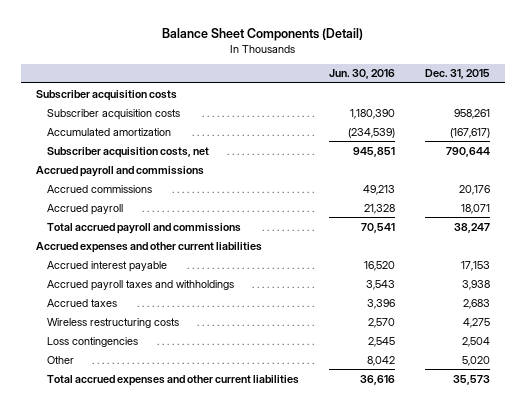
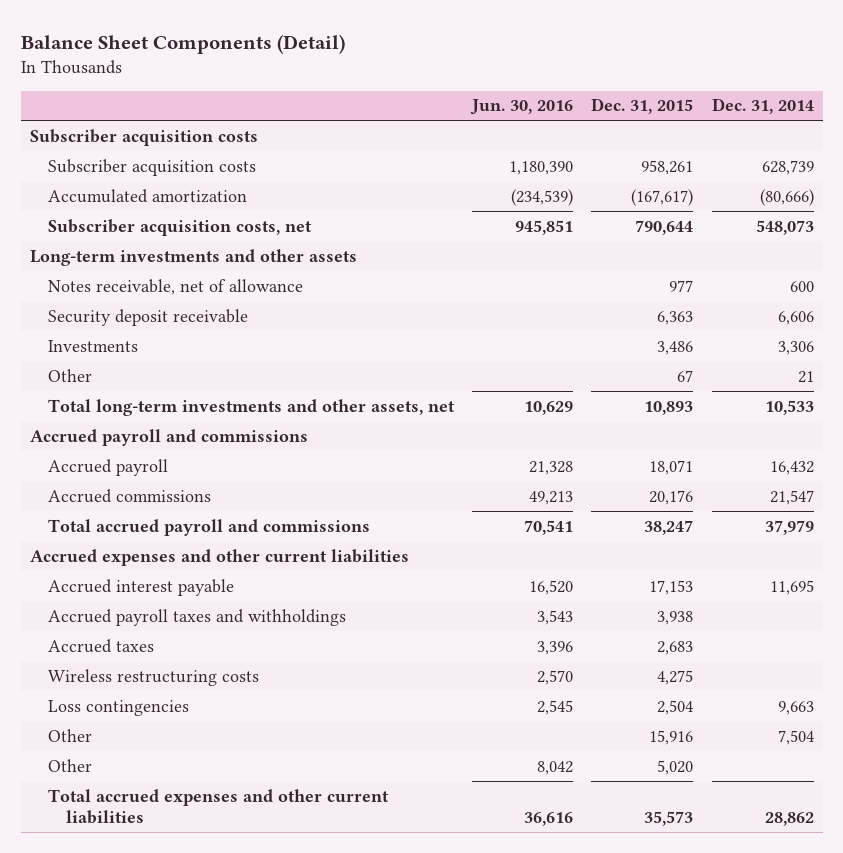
none -> [711,98,814,115] Dec. 31, 2014
none -> [29,248,357,266] Long-term investments and other assets
none -> [48,278,304,295] Notes receivable, net of allowance
none -> [48,308,249,326] Security deposit receivable
none -> [48,339,139,352] Investments
none -> [48,368,93,382] Other
none -> [48,398,456,416] Total long-term investments and other assets, net
[46,184,152,193] Accrued commissions -> [48,488,212,503] Accrued commissions
none -> [48,728,93,742] Other

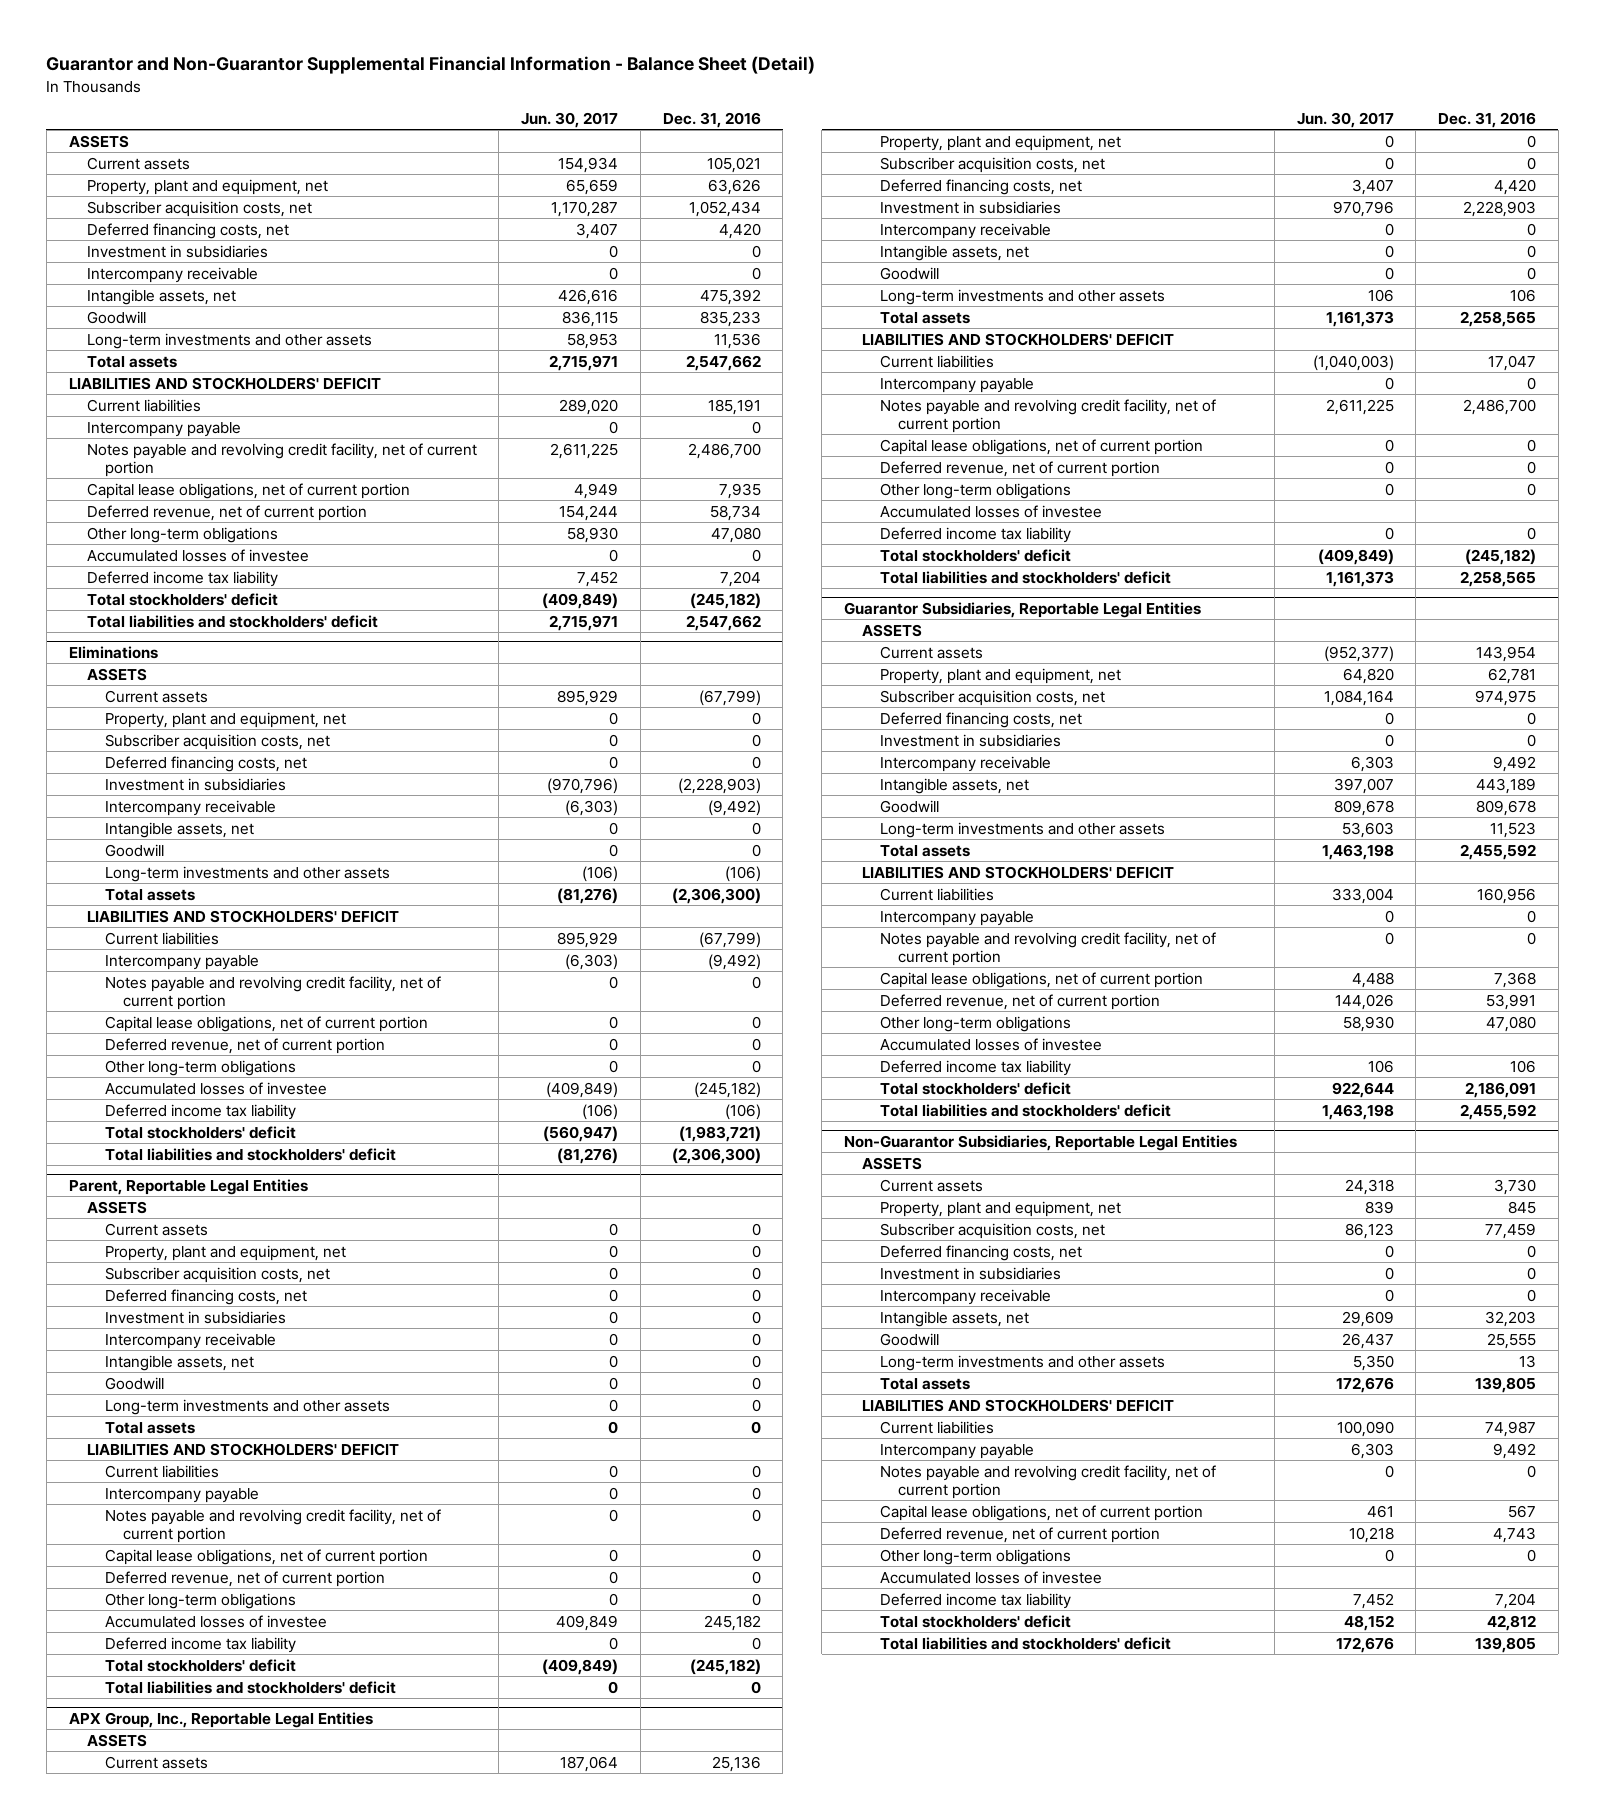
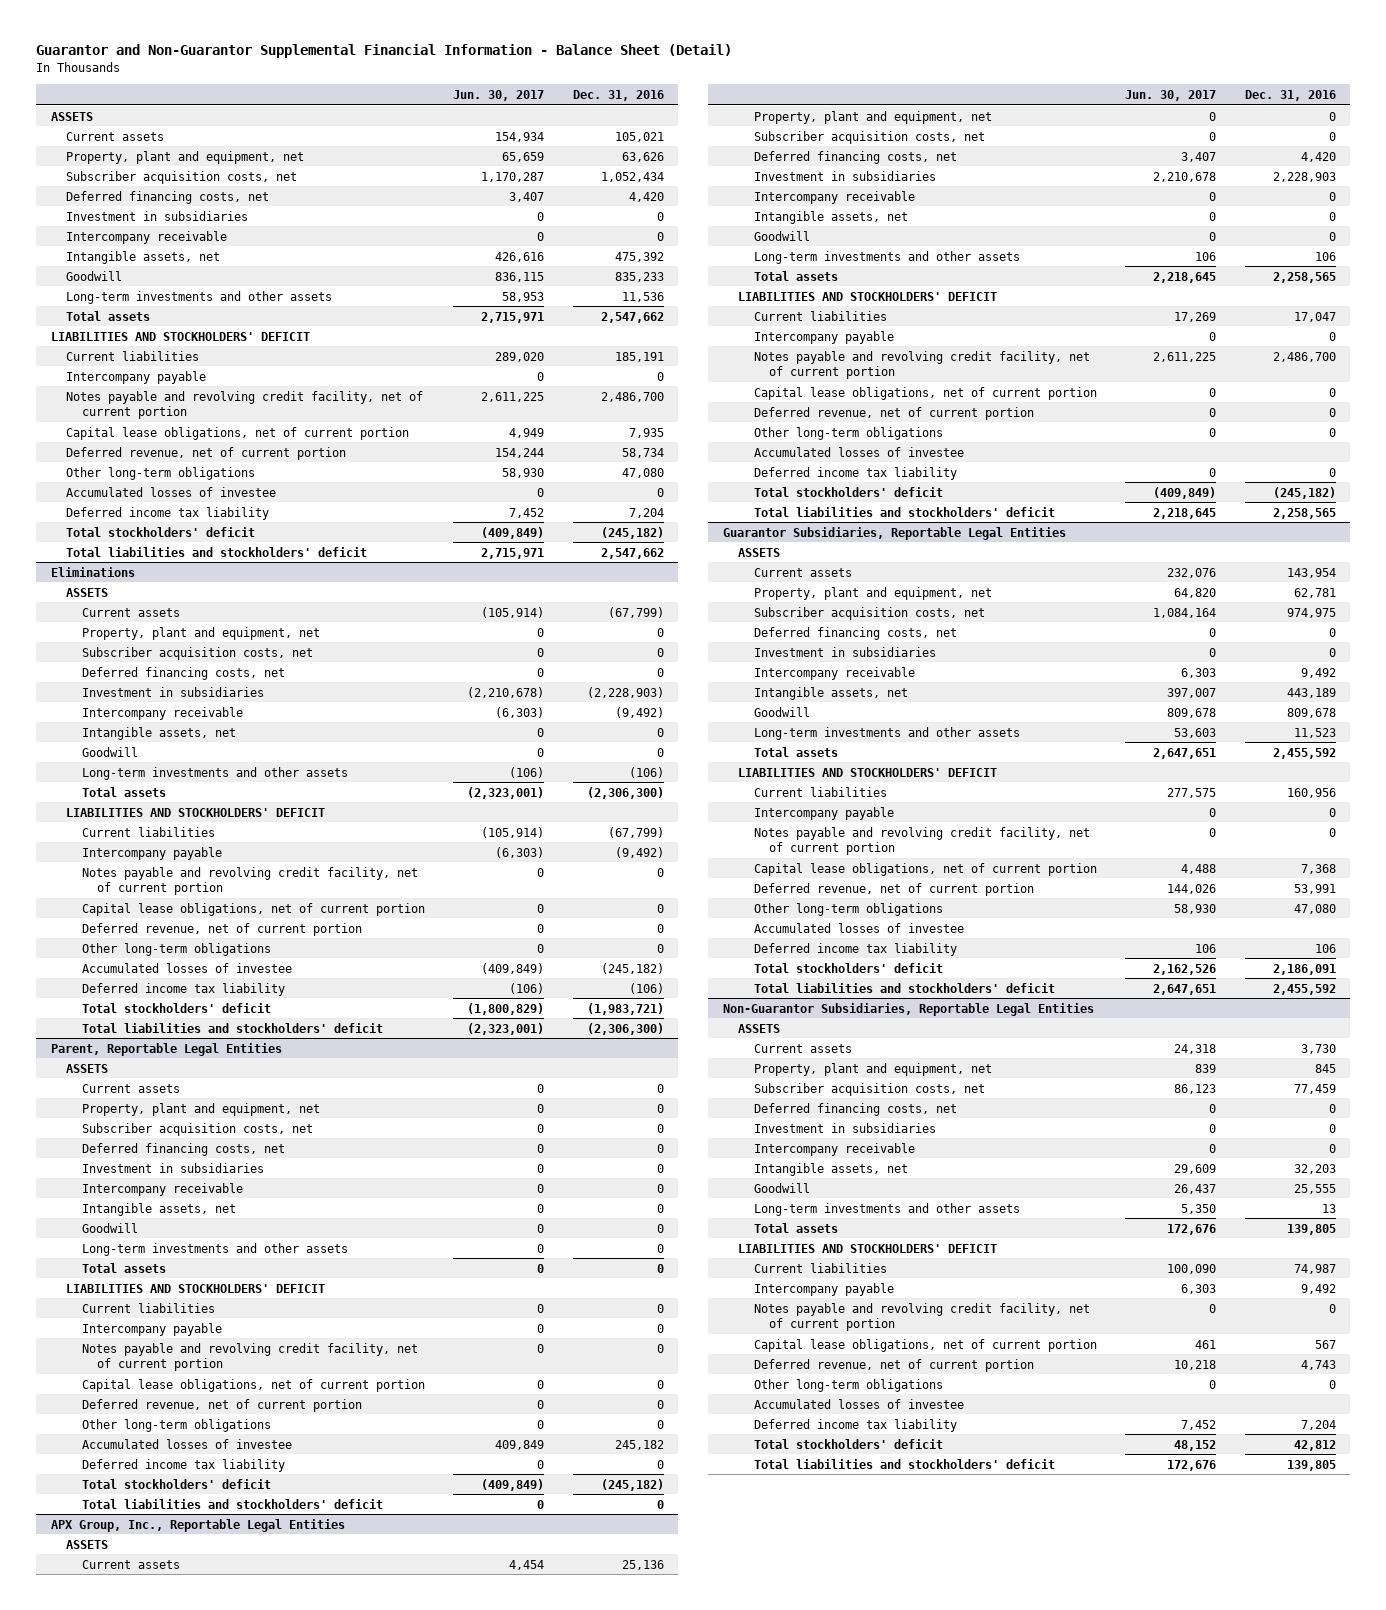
[557,689,619,706] 895,929 -> [481,606,545,618] (105,914)
[547,777,619,794] (970,796) -> [467,686,545,698] (2,210,678)
[557,887,619,904] (81,276) -> [467,786,545,799] (2,323,001)
[557,931,619,948] 895,929 -> [481,826,545,838] (105,914)
[543,1125,619,1142] (560,947) -> [467,1002,545,1015] (1,800,829)
[557,1147,619,1164] (81,276) -> [467,1022,545,1035] (2,323,001)
[560,1755,619,1772] 187,064 -> [509,1559,545,1570] 4,454
[1332,200,1394,217] 970,796 -> [1153,171,1217,182] 2,210,678
[1325,310,1394,327] 1,161,373 -> [1153,271,1217,283] 2,218,645
[1312,354,1394,371] (1,040,003) -> [1174,311,1217,322] 17,269
[1325,570,1394,587] 1,161,373 -> [1153,507,1217,519] 2,218,645
[1323,645,1394,662] (952,377) -> [1167,567,1217,578] 232,076
[1321,843,1394,860] 1,463,198 -> [1153,747,1217,759] 2,647,651
[1331,887,1394,904] 333,004 -> [1167,787,1217,798] 277,575
[1331,1081,1394,1098] 922,644 -> [1153,963,1217,975] 2,162,526
[1321,1103,1394,1120] 1,463,198 -> [1153,983,1217,995] 2,647,651

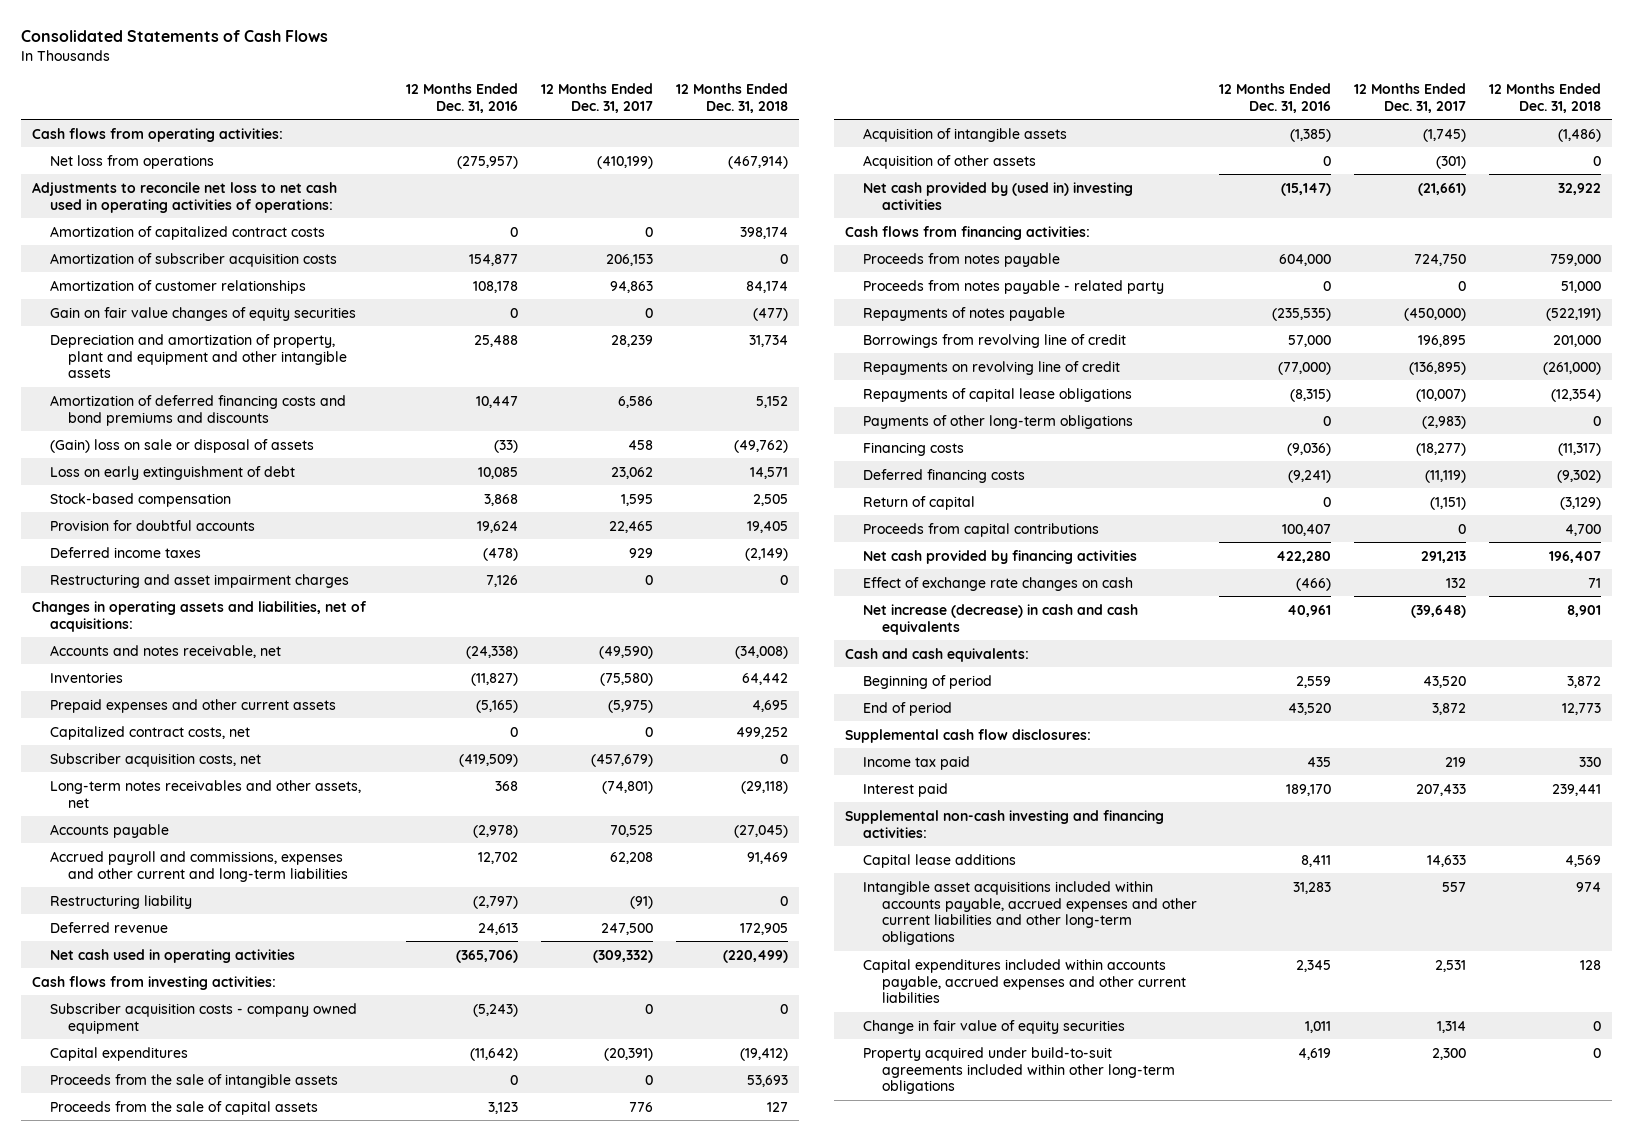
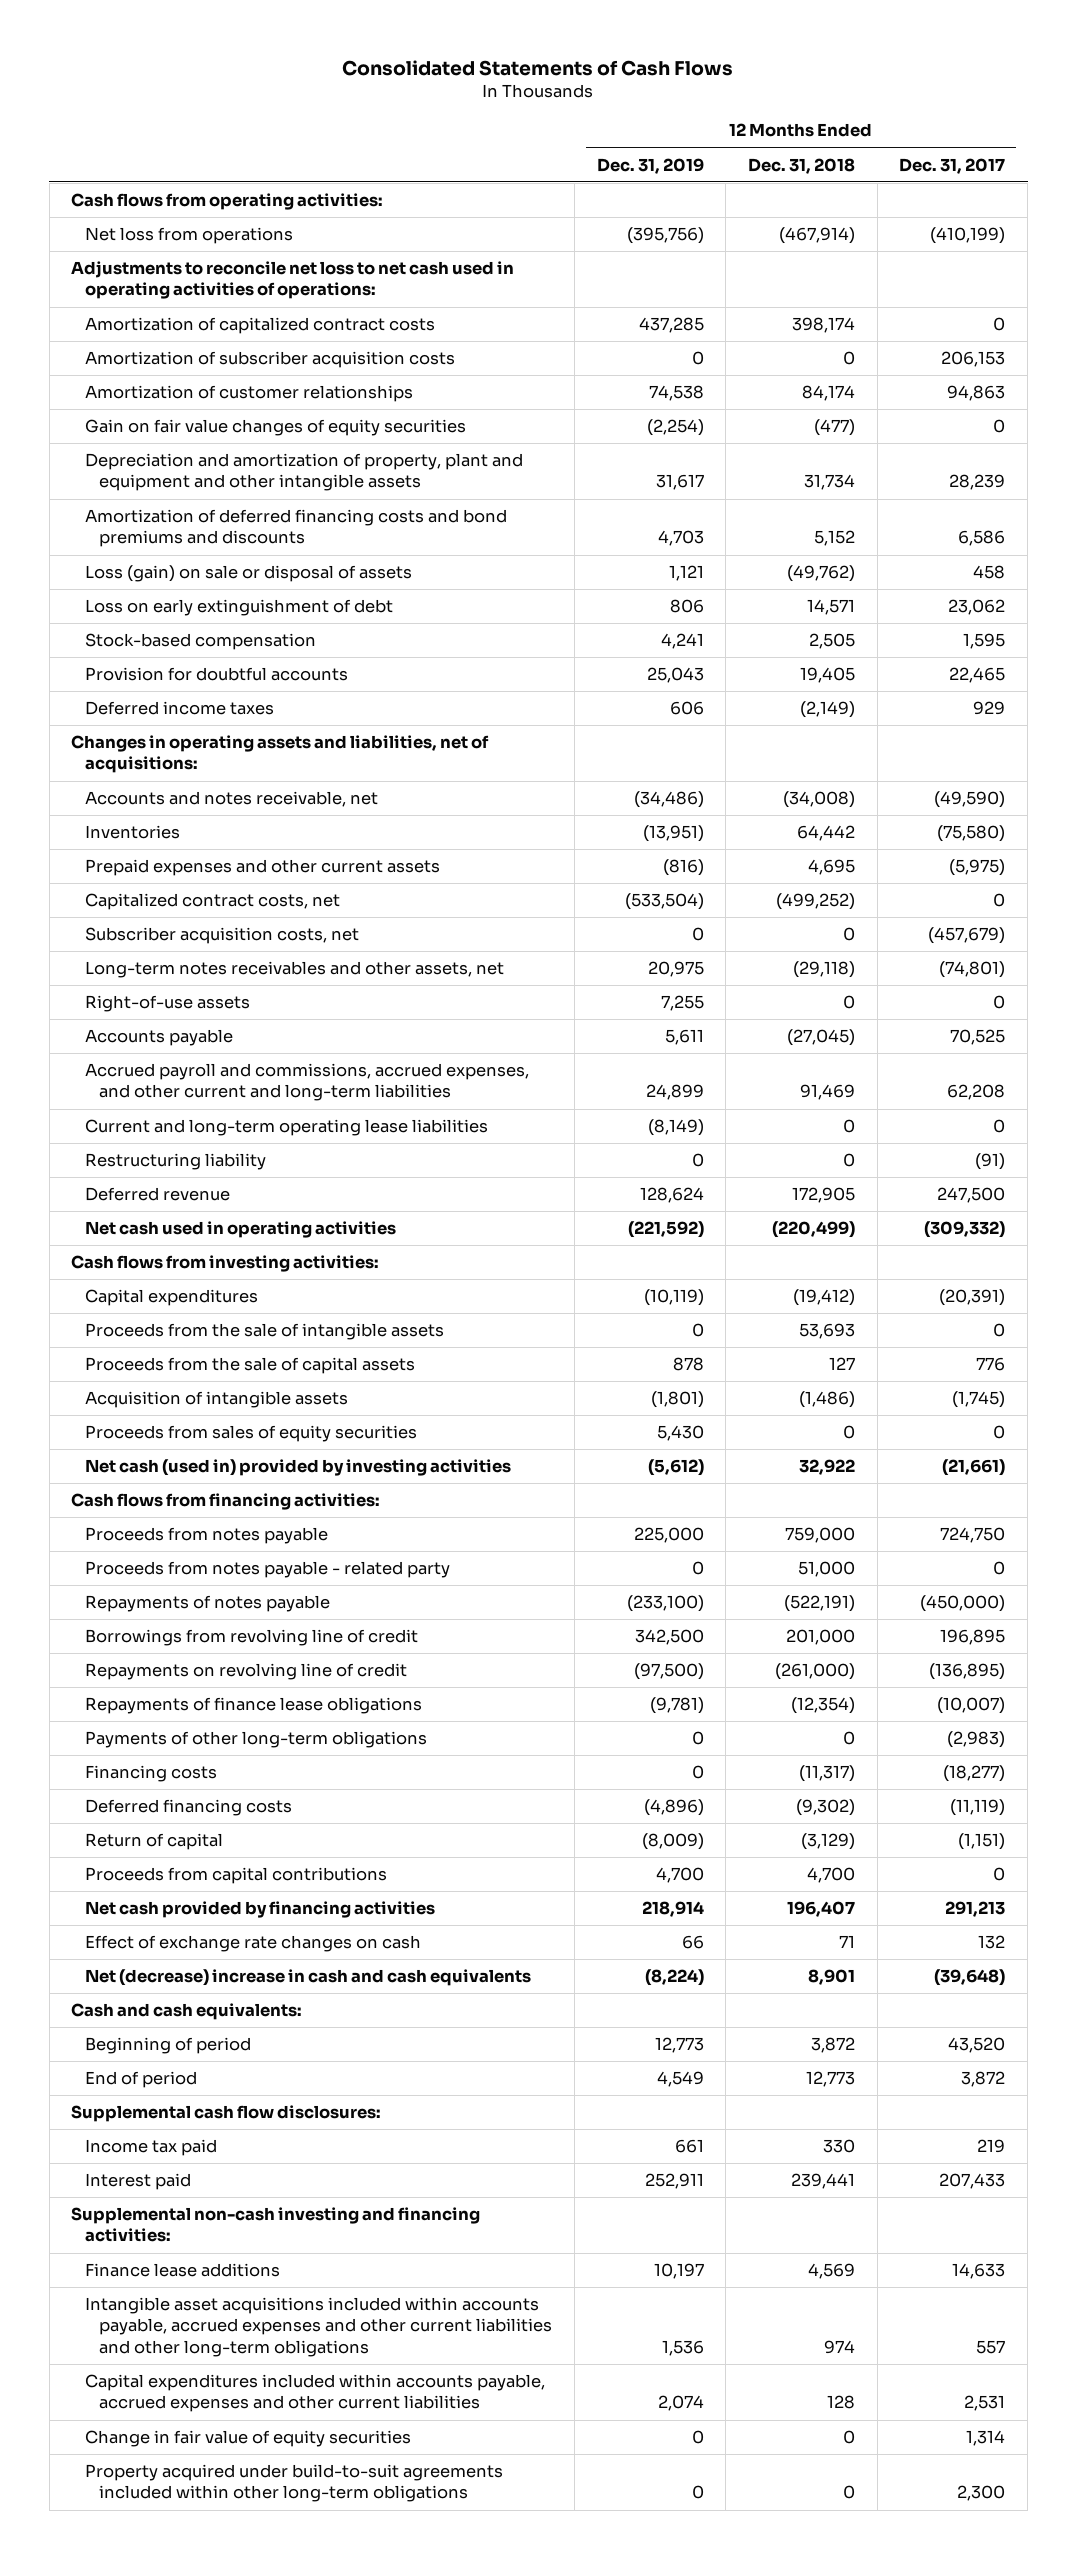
[406,82,519,113] 12 Months Ended Dec. 31, 2016 -> none
none -> [596,157,704,174] Dec. 31, 2019
[50,438,315,453] (Gain) loss on sale or disposal of assets -> [85,565,413,583] Loss (gain) on sale or disposal of assets
[50,573,350,588] Restructuring and asset impairment charges -> none
[735,726,788,739] 499,252 -> [776,893,856,911] (499,252)
none -> [85,995,251,1013] Right-of-use assets
[50,850,349,882] Accrued payroll and commissions, expenses and other current and long-term liabilities -> [85,1063,530,1102] Accrued payroll and commissions, accrued expenses, and other current and long-term liabilities
none -> [85,1119,489,1137] Current and long-term operating lease liabilities
[50,1002,358,1034] Subscriber acquisition costs - company owned equipment -> none
[863,154,1037,169] Acquisition of other assets -> none
none -> [85,1425,418,1443] Proceeds from sales of equity securities
[863,181,1134,210] Net cash provided by (used in) investing activities -> [85,1459,512,1477] Net cash (used in) provided by investing activities
[863,387,1133,402] Repayments of capital lease obligations -> [85,1697,423,1715] Repayments of finance lease obligations
[863,603,1139,635] Net increase (decrease) in cash and cash equivalents -> [85,1969,532,1987] Net (decrease) increase in cash and cash equivalents
[863,853,1017,868] Capital lease additions -> [85,2263,281,2278] Finance lease additions

